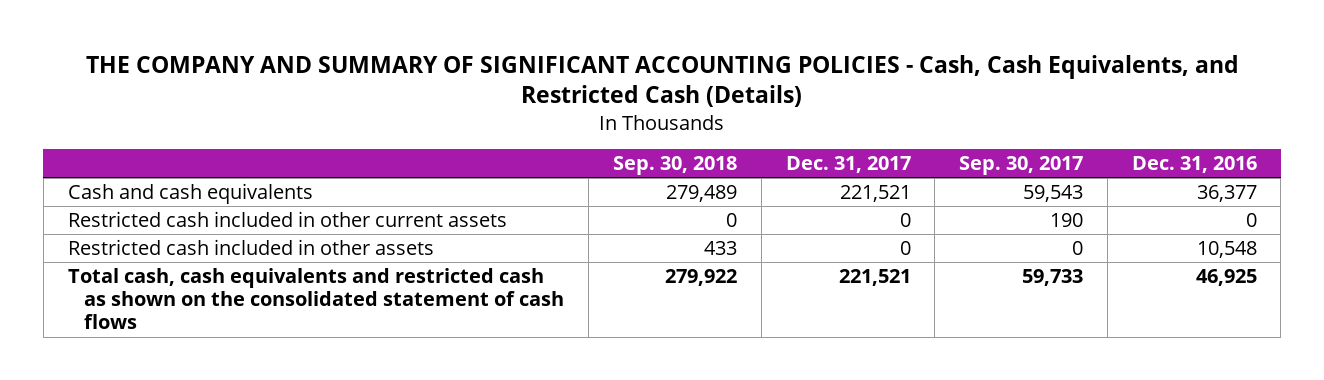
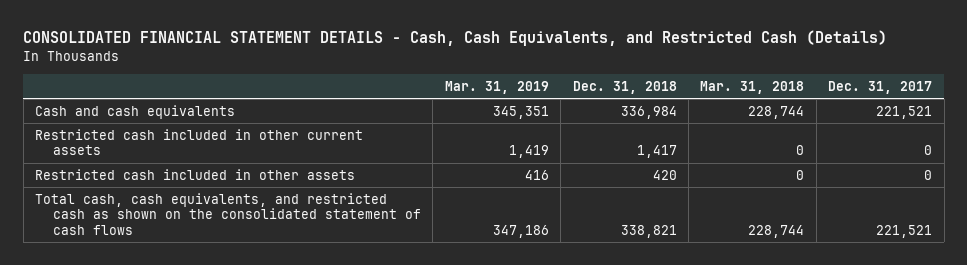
[86,55,1240,108] THE COMPANY AND SUMMARY OF SIGNIFICANT ACCOUNTING POLICIES - Cash, Cash Equivalents, and Restricted Cash (Details) -> [23,30,888,47] CONSOLIDATED FINANCIAL STATEMENT DETAILS - Cash, Cash Equivalents, and Restricted Cash (Details)
[612,155,737,175] Sep. 30, 2018 -> none
[959,155,1084,175] Sep. 30, 2017 -> none
[1131,155,1257,173] Dec. 31, 2016 -> none
none -> [444,80,549,94] Mar. 31, 2019
none -> [572,80,677,94] Dec. 31, 2018
none -> [700,80,805,94] Mar. 31, 2018
[67,267,565,330] Total cash, cash equivalents and restricted cash as shown on the consolidated statement of cash flows -> [35,192,421,235] Total cash, cash equivalents, and restricted cash as shown on the consolidated statement of cash flows

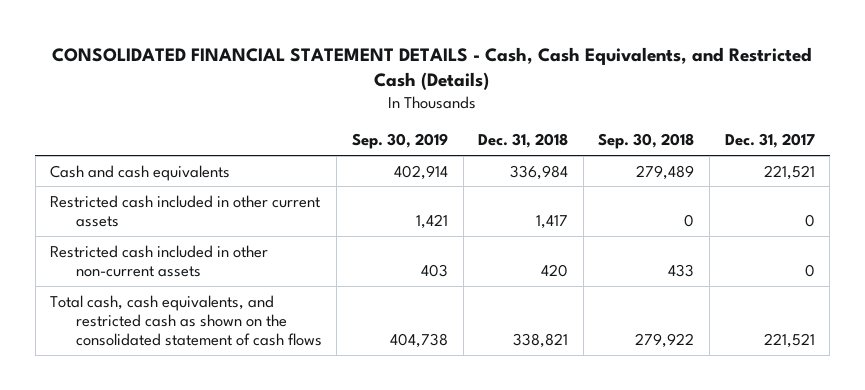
[444,80,549,94] Mar. 31, 2019 -> none
[700,80,805,94] Mar. 31, 2018 -> none
none -> [352,133,449,150] Sep. 30, 2019
none -> [598,133,695,150] Sep. 30, 2018
[35,168,356,180] Restricted cash included in other assets -> [50,244,269,277] Restricted cash included in other non-current assets

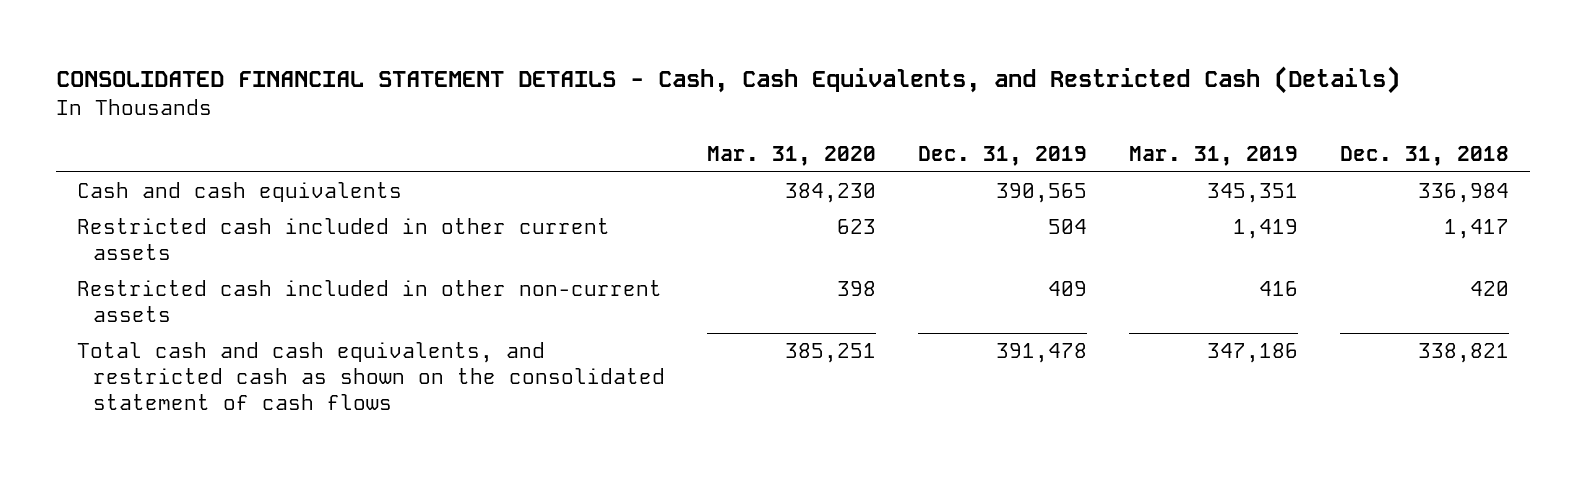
[352,133,449,150] Sep. 30, 2019 -> none
[598,133,695,150] Sep. 30, 2018 -> none
[724,133,815,149] Dec. 31, 2017 -> none
none -> [707,145,877,166] Mar. 31, 2020
none -> [918,145,1088,166] Dec. 31, 2019
none -> [1129,145,1299,166] Mar. 31, 2019
[50,294,322,347] Total cash, cash equivalents, and restricted cash as shown on the consolidated statement of cash flows -> [76,342,666,410] Total cash and cash equivalents, and restricted cash as shown on the consolidated statement of cash flows

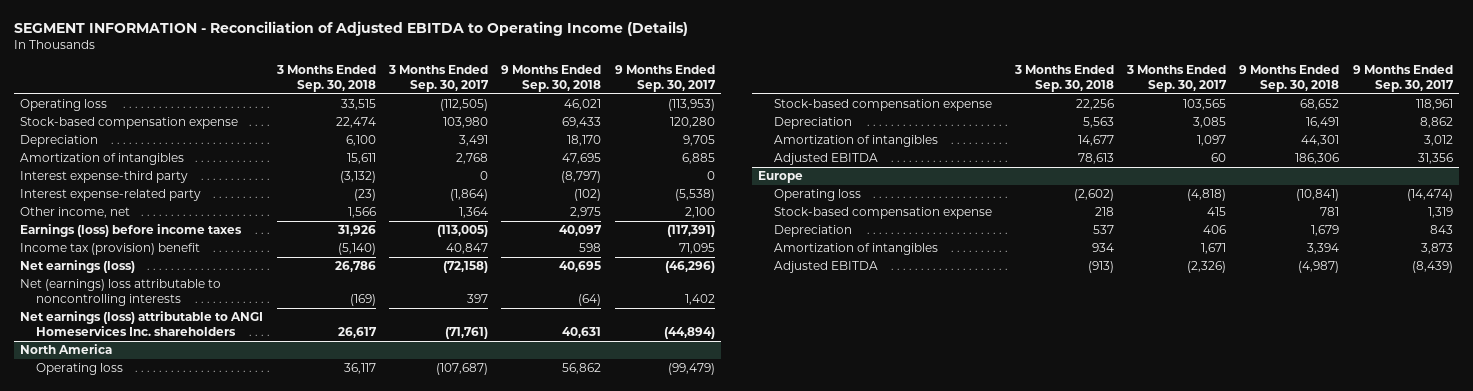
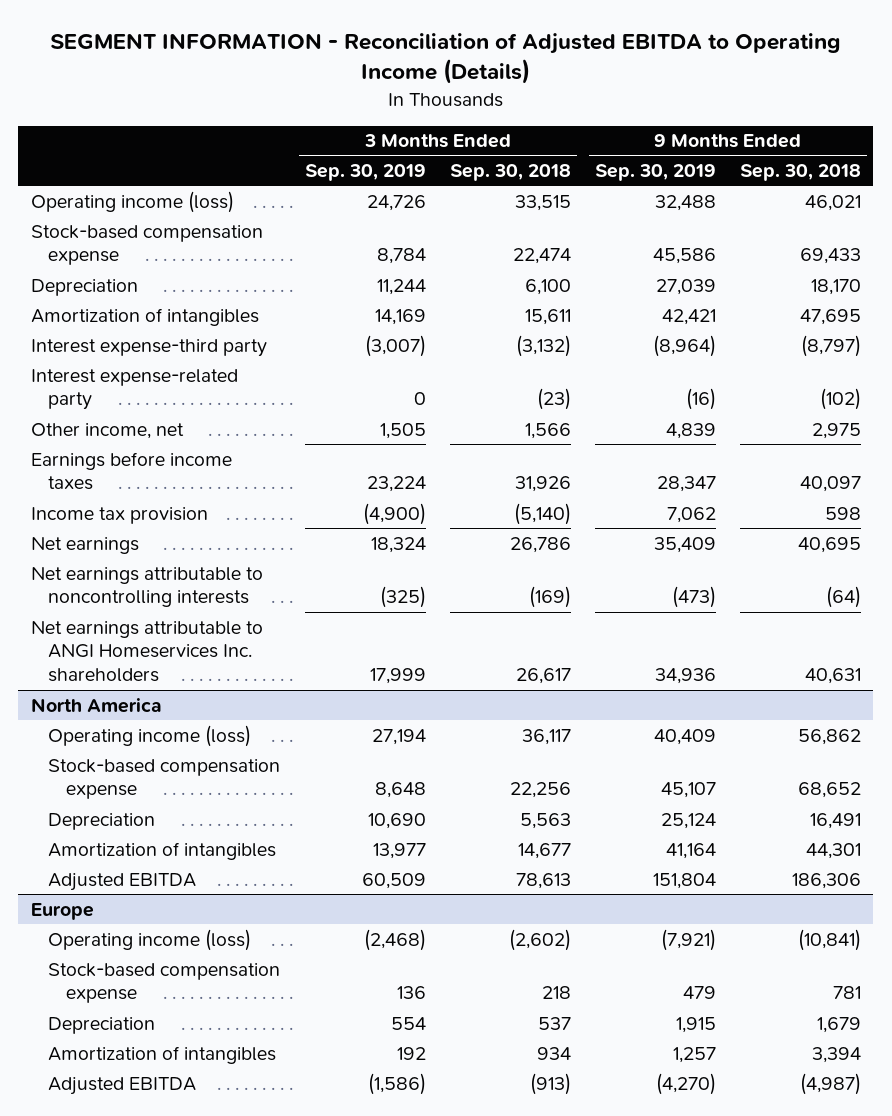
[388,65,490,93] 3 Months Ended Sep. 30, 2017 -> none
[614,65,716,93] 9 Months Ended Sep. 30, 2017 -> none
none -> [304,163,426,181] Sep. 30, 2019
none -> [595,163,717,181] Sep. 30, 2019
[20,99,108,112] Operating loss -> [30,190,234,213] Operating income (loss)
[20,224,243,238] Earnings (loss) before income taxes -> [30,451,232,491] Earnings before income taxes
[20,243,201,256] Income tax (provision) benefit -> [30,506,208,524] Income tax provision
[20,260,136,274] Net earnings (loss) -> [30,536,139,554] Net earnings
[20,279,222,307] Net (earnings) loss attributable to noncontrolling interests -> [30,566,263,608] Net earnings attributable to noncontrolling interests
[20,311,264,337] Net earnings (loss) attributable to ANGI Homeservices Inc. shareholders -> [30,620,263,683] Net earnings attributable to ANGI Homeservices Inc. shareholders
[36,363,124,376] Operating loss -> [48,724,252,747] Operating income (loss)
[773,189,861,202] Operating loss -> [48,928,252,951] Operating income (loss)

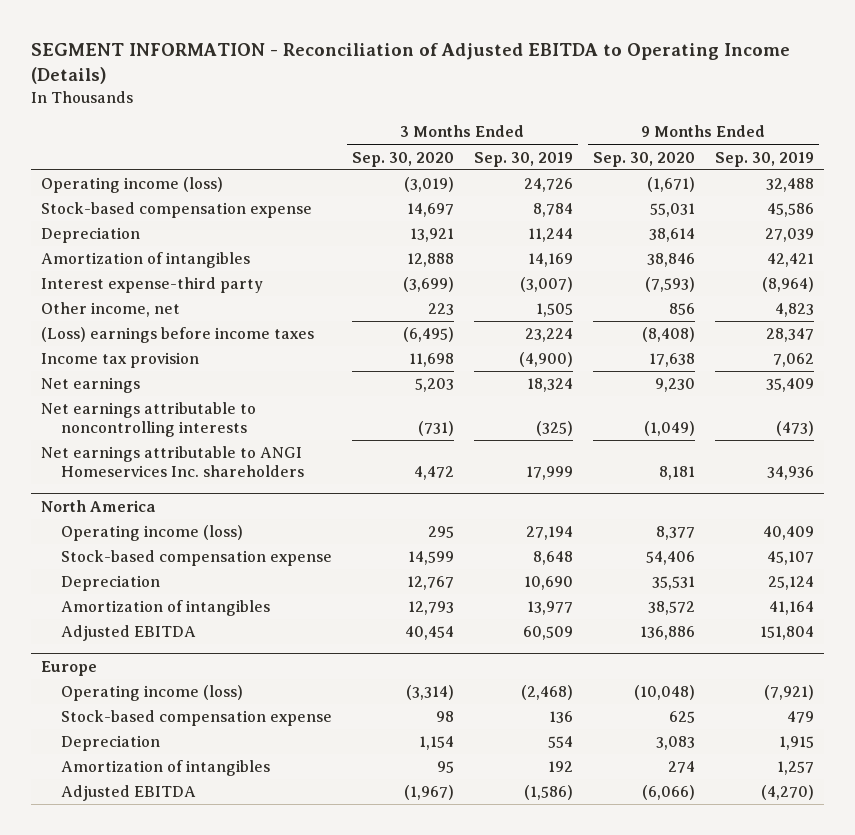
[449,163,571,181] Sep. 30, 2018 -> none
[740,163,862,181] Sep. 30, 2018 -> none
none -> [352,151,455,167] Sep. 30, 2020
none -> [592,151,695,167] Sep. 30, 2020
[30,368,238,411] Interest expense-related party -> none
[666,422,717,439] 4,839 -> [774,303,814,318] 4,823
[30,451,232,491] Earnings before income taxes -> [40,327,314,344] (Loss) earnings before income taxes

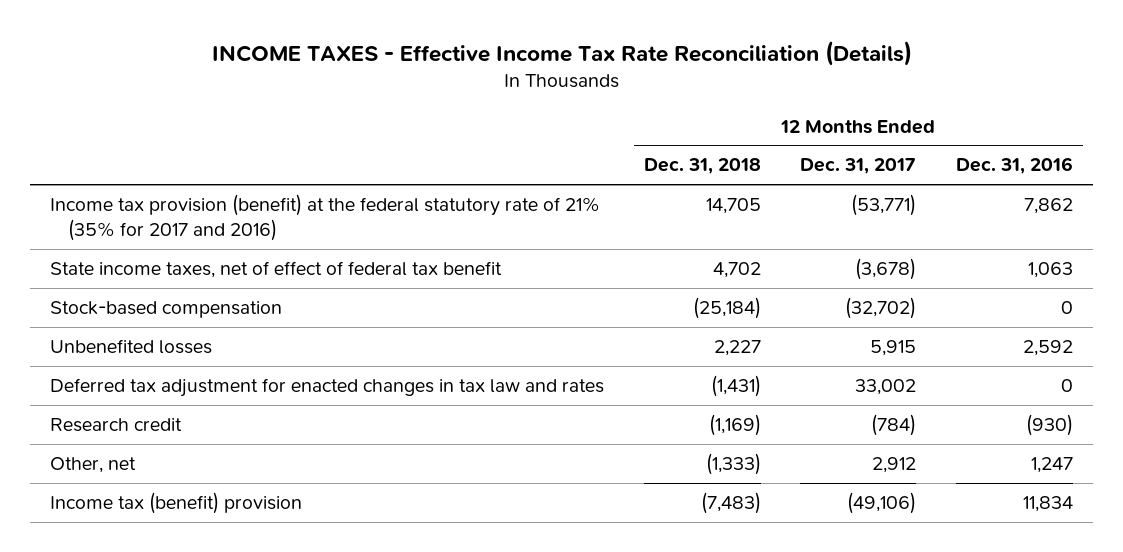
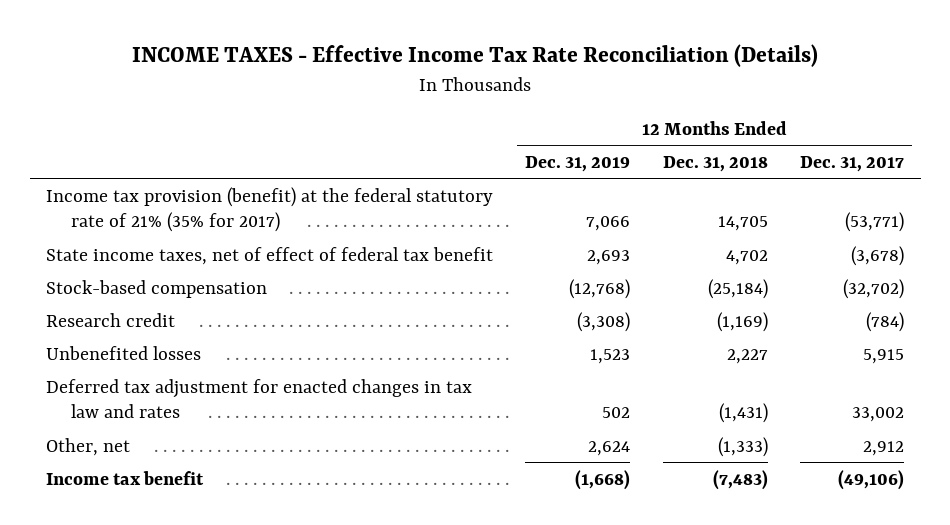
[956,157,1074,175] Dec. 31, 2016 -> none
none -> [525,155,631,172] Dec. 31, 2019
[50,194,601,241] Income tax provision (benefit) at the federal statutory rate of 21% (35% for 2017 and 2016) -> [45,186,493,232] Income tax provision (benefit) at the federal statutory rate of 21% (35% for 2017)
[50,418,183,433] Research credit -> [45,312,175,327] Research credit
[50,492,303,515] Income tax (benefit) provision -> [45,470,204,485] Income tax benefit

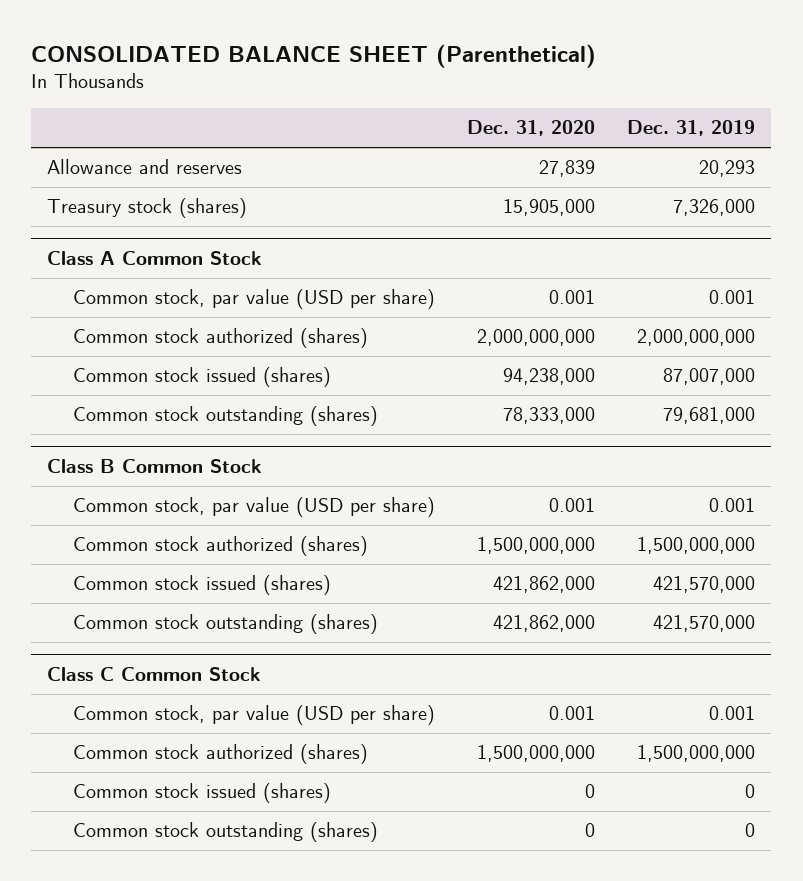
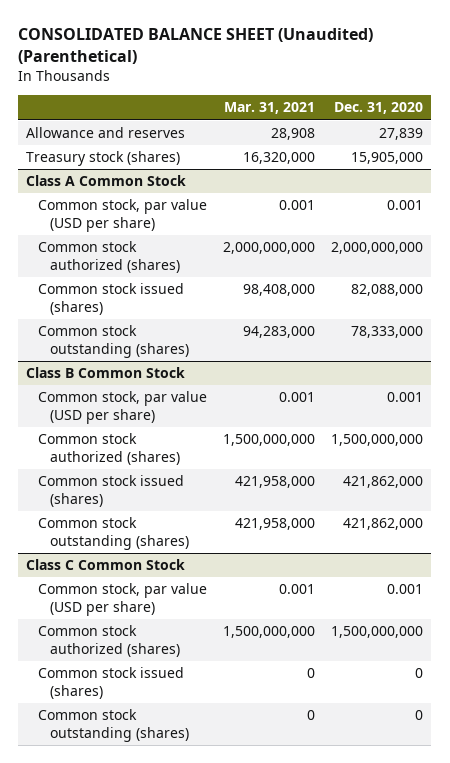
[31,43,597,68] CONSOLIDATED BALANCE SHEET (Parenthetical) -> [18,28,374,65] CONSOLIDATED BALANCE SHEET (Unaudited) (Parenthetical)
[627,120,756,137] Dec. 31, 2019 -> none
none -> [224,102,316,115] Mar. 31, 2021
[503,368,596,386] 94,238,000 -> [351,284,424,297] 82,088,000

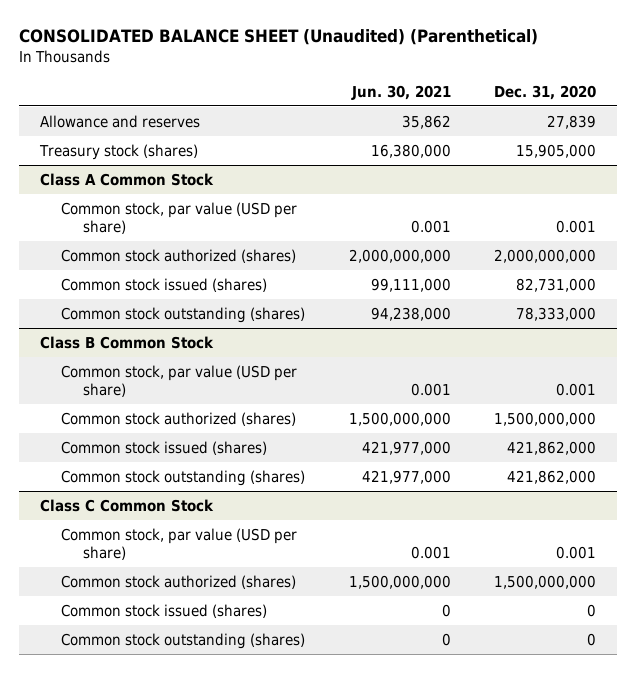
[224,102,316,115] Mar. 31, 2021 -> none
none -> [350,84,451,100] Jun. 30, 2021
[351,284,424,297] 82,088,000 -> [515,277,596,292] 82,731,000

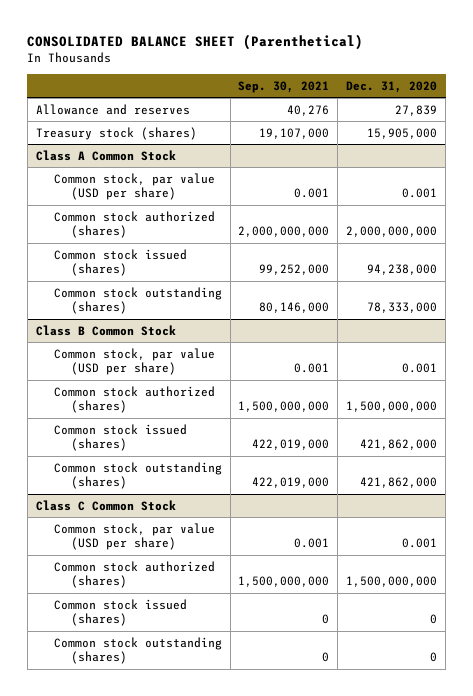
[18,28,538,45] CONSOLIDATED BALANCE SHEET (Unaudited) (Parenthetical) -> [27,33,364,50] CONSOLIDATED BALANCE SHEET (Parenthetical)
[350,84,451,100] Jun. 30, 2021 -> none
none -> [238,80,330,93] Sep. 30, 2021
[515,277,596,292] 82,731,000 -> [367,264,438,276] 94,238,000

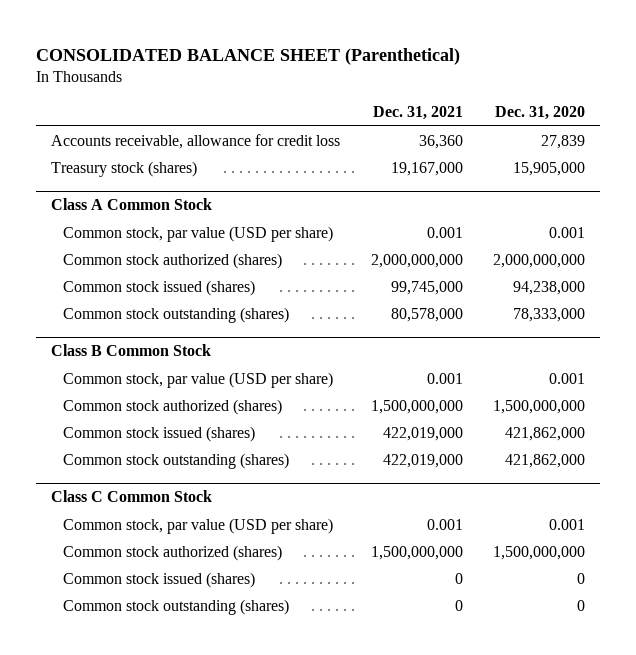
[238,80,330,93] Sep. 30, 2021 -> none
none -> [372,105,463,120] Dec. 31, 2021
[35,103,190,115] Allowance and reserves -> [51,133,341,149] Accounts receivable, allowance for credit loss

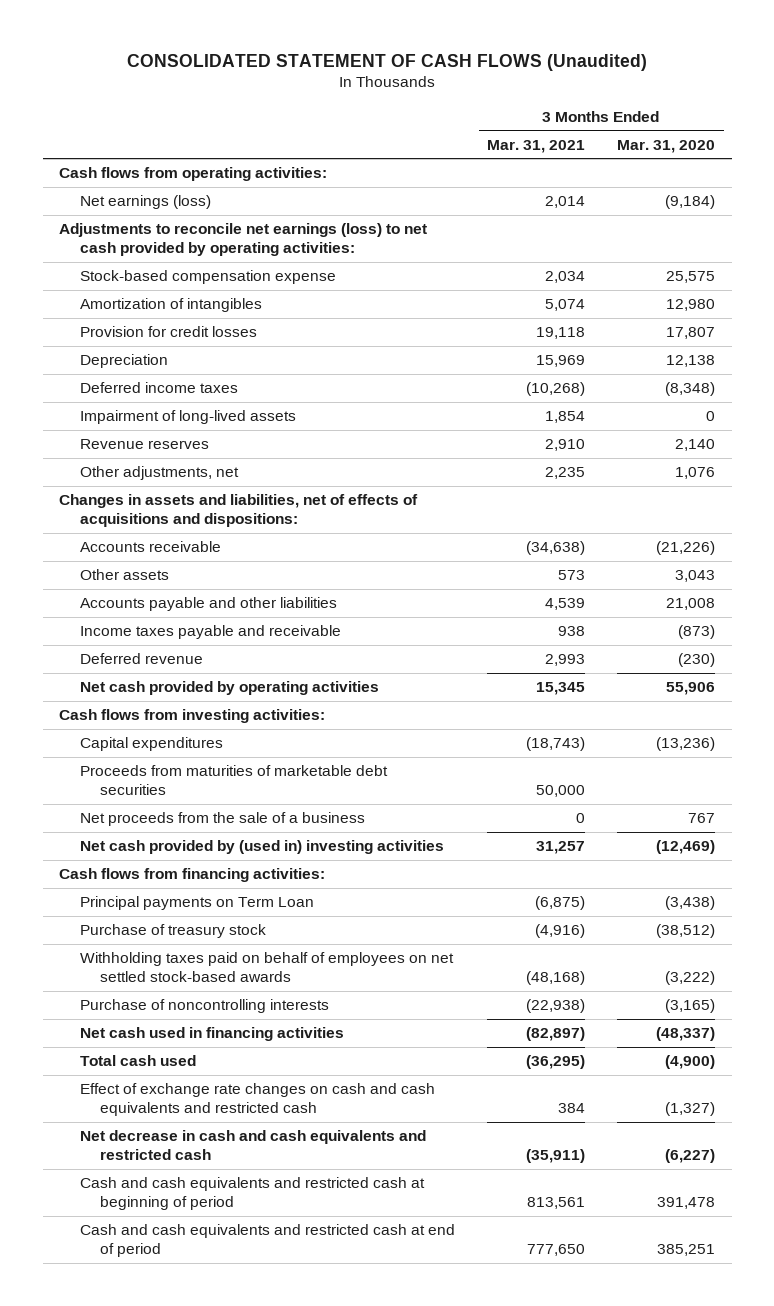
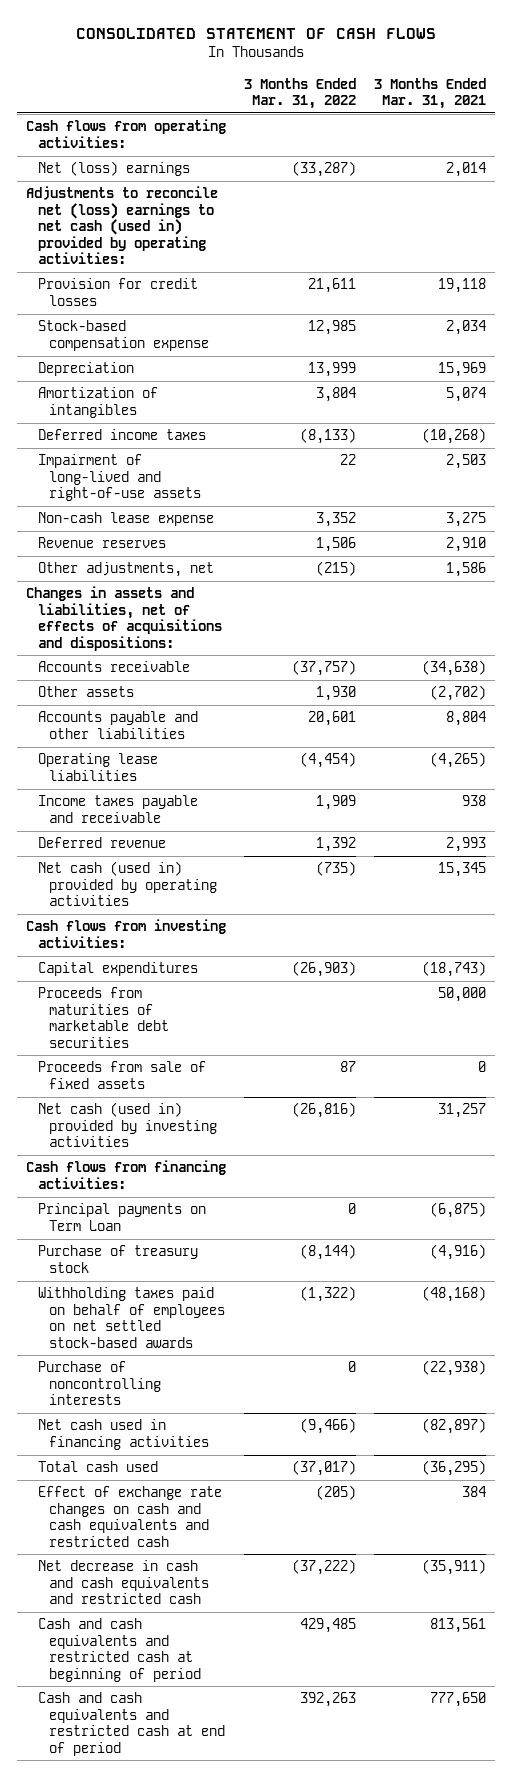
[127,53,648,71] CONSOLIDATED STATEMENT OF CASH FLOWS (Unaudited) -> [76,27,437,39] CONSOLIDATED STATEMENT OF CASH FLOWS
[617,139,716,153] Mar. 31, 2020 -> none
none -> [244,77,357,109] 3 Months Ended Mar. 31, 2022
[79,195,211,210] Net earnings (loss) -> [37,161,190,177] Net (loss) earnings
[58,223,427,256] Adjustments to reconcile net earnings (loss) to net cash provided by operating activities: -> [26,186,219,264] Adjustments to reconcile net (loss) earnings to net cash (used in) provided by operating activities:
[79,270,336,285] Stock-based compensation expense -> [37,320,209,351] Stock-based compensation expense
[79,298,262,313] Amortization of intangibles -> [37,387,158,418] Amortization of intangibles
[79,410,296,425] Impairment of long-lived assets -> [37,454,201,502] Impairment of long-lived and right-of-use assets
[545,411,586,424] 1,854 -> [446,454,487,470] 2,503
none -> [37,512,214,527] Non-cash lease expense
[545,467,586,480] 2,235 -> [446,562,487,578] 1,586
[558,570,586,581] 573 -> [430,685,487,702] (2,702)
[545,598,586,611] 4,539 -> [446,711,487,727] 8,804
none -> [37,753,158,781] Operating lease liabilities
[79,681,379,696] Net cash provided by operating activities -> [37,861,217,907] Net cash (used in) provided by operating activities
[79,812,365,827] Net proceeds from the sale of a business -> none
none -> [37,1061,206,1089] Proceeds from sale of fixed assets
[79,840,444,855] Net cash provided by (used in) investing activities -> [37,1102,217,1148] Net cash (used in) provided by investing activities

